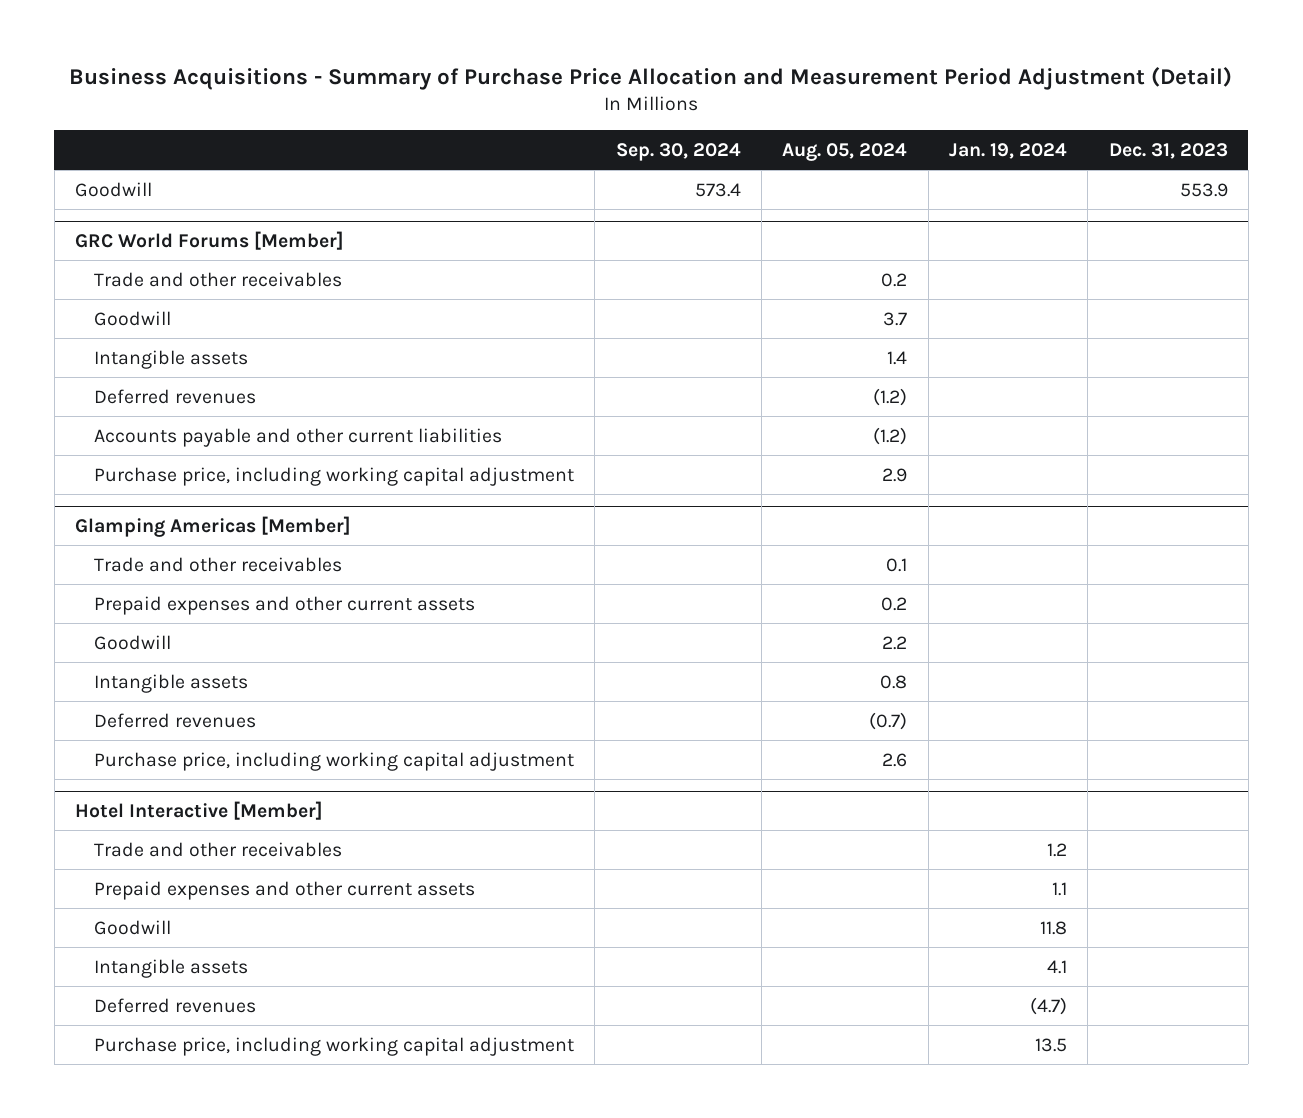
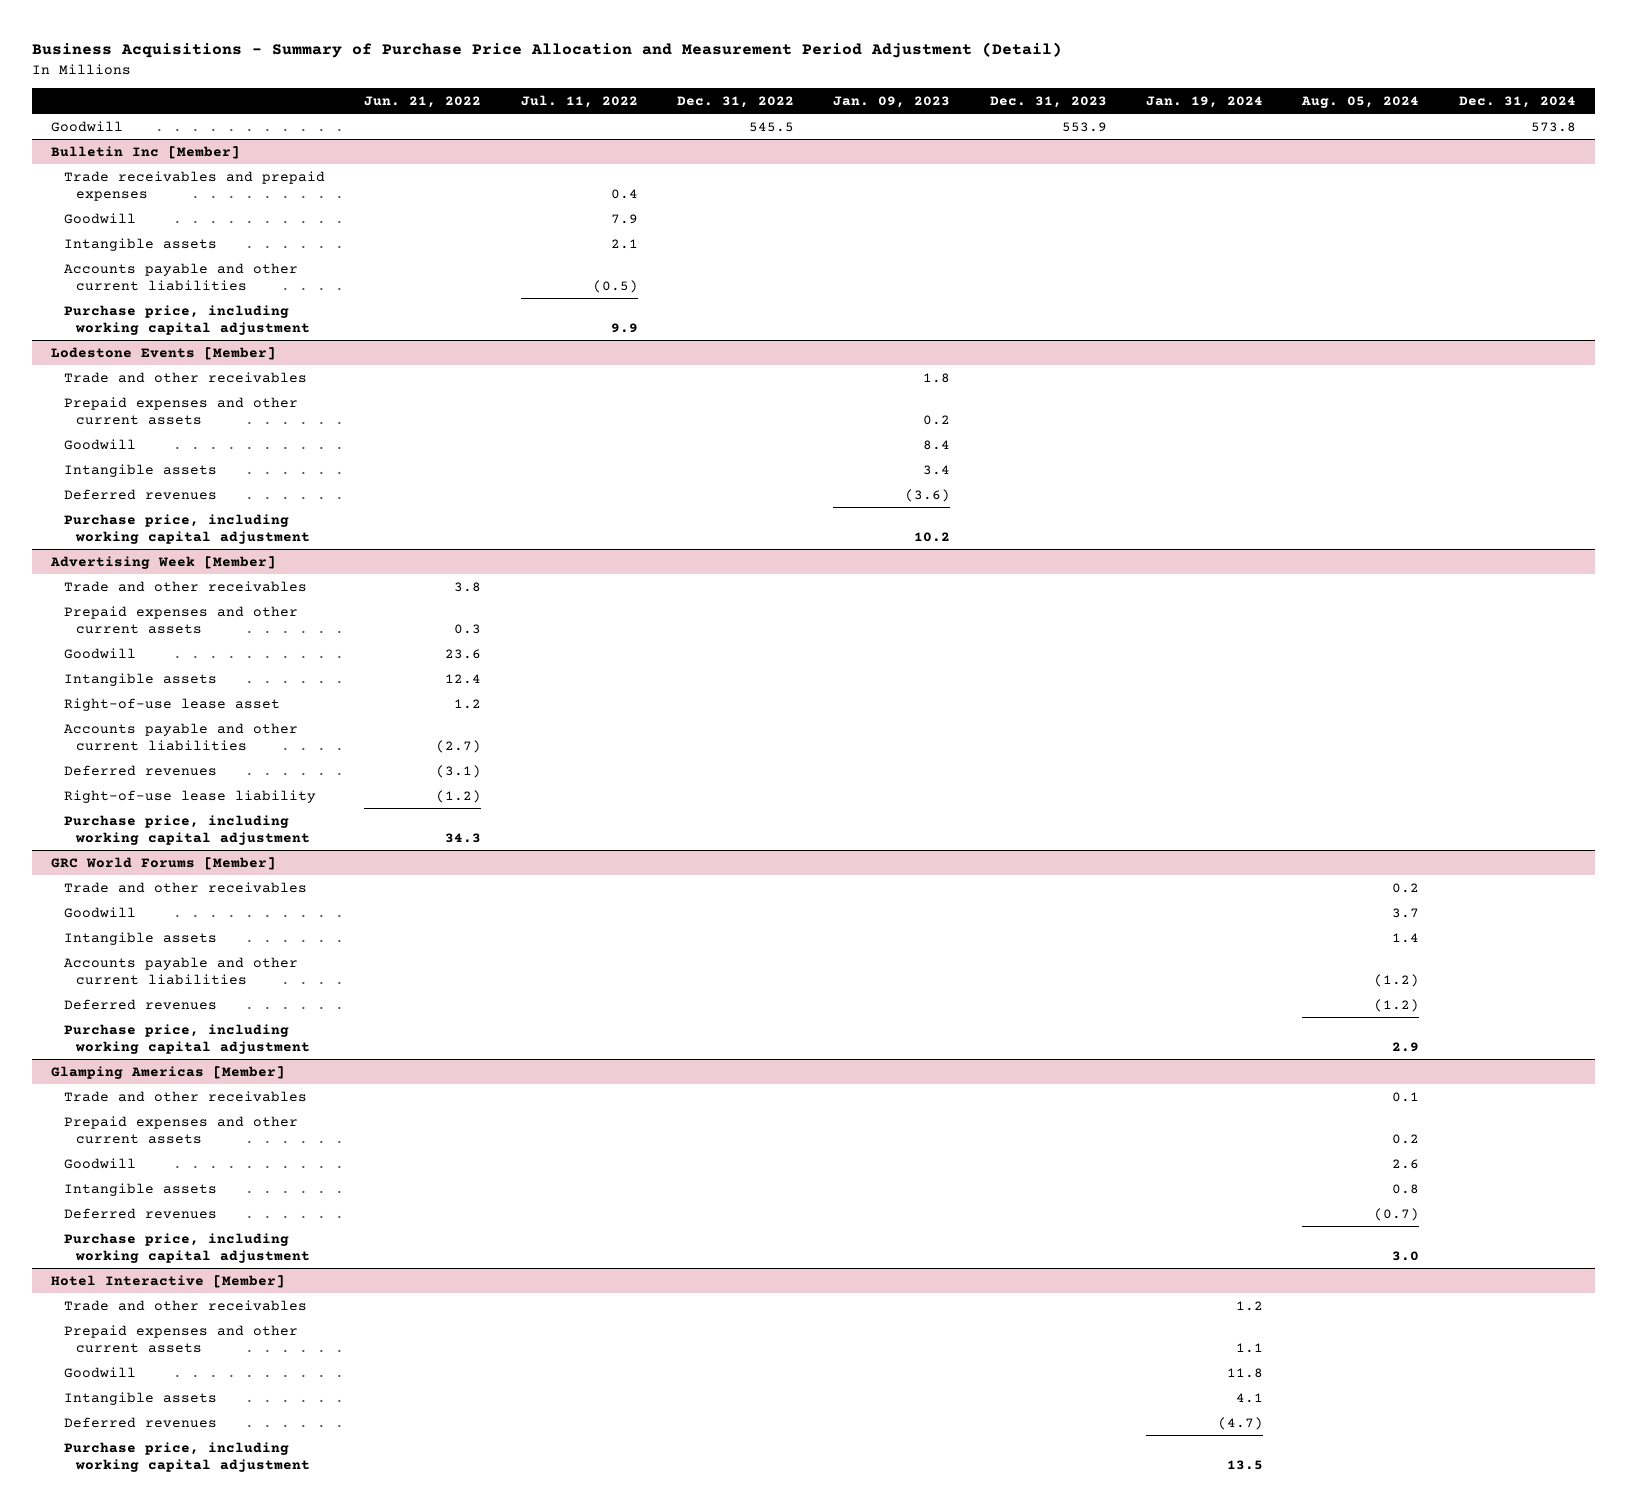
[615,142,741,161] Sep. 30, 2024 -> none
none -> [364,96,482,109] Jun. 21, 2022
none -> [520,95,638,109] Jul. 11, 2022
none -> [676,96,794,109] Dec. 31, 2022
none -> [833,96,951,109] Jan. 09, 2023
none -> [1458,96,1576,109] Dec. 31, 2024
none -> [51,145,241,159] Bulletin Inc [Member]
none -> [63,170,325,201] Trade receivables and prepaid expenses
none -> [63,212,136,224] Goodwill
none -> [63,237,217,251] Intangible assets
none -> [63,262,298,291] Accounts payable and other current liabilities
none -> [63,304,311,335] Purchase price, including working capital adjustment
none -> [51,346,277,360] Lodestone Events [Member]
none -> [63,371,307,383] Trade and other receivables
none -> [63,396,298,425] Prepaid expenses and other current assets
none -> [63,438,136,450] Goodwill
none -> [63,463,217,477] Intangible assets
none -> [63,488,217,500] Deferred revenues
none -> [63,513,311,544] Purchase price, including working capital adjustment
none -> [50,555,277,569] Advertising Week [Member]
none -> [63,580,307,592] Trade and other receivables
none -> [63,605,298,634] Prepaid expenses and other current assets
none -> [63,647,136,659] Goodwill
none -> [63,672,217,686] Intangible assets
none -> [63,697,280,711] Right-of-use lease asset
none -> [63,722,298,751] Accounts payable and other current liabilities
none -> [63,764,217,776] Deferred revenues
none -> [63,789,316,803] Right-of-use lease liability
none -> [63,814,311,845] Purchase price, including working capital adjustment
[93,388,256,404] Deferred revenues -> [63,998,217,1010] Deferred revenues
[882,635,908,650] 2.2 -> [1392,1158,1420,1169] 2.6
[882,752,908,767] 2.6 -> [1392,1250,1420,1261] 3.0

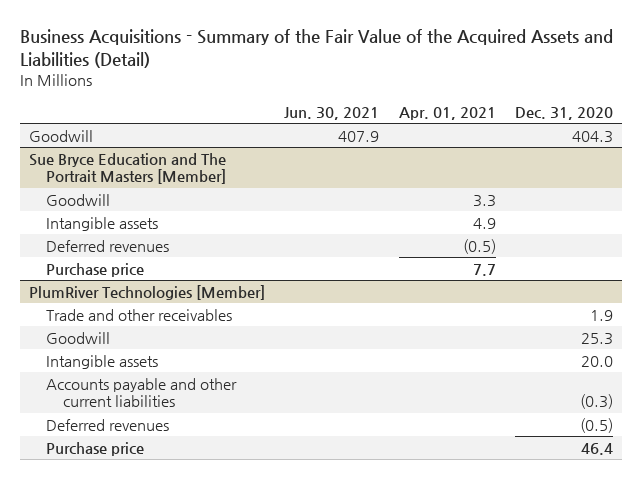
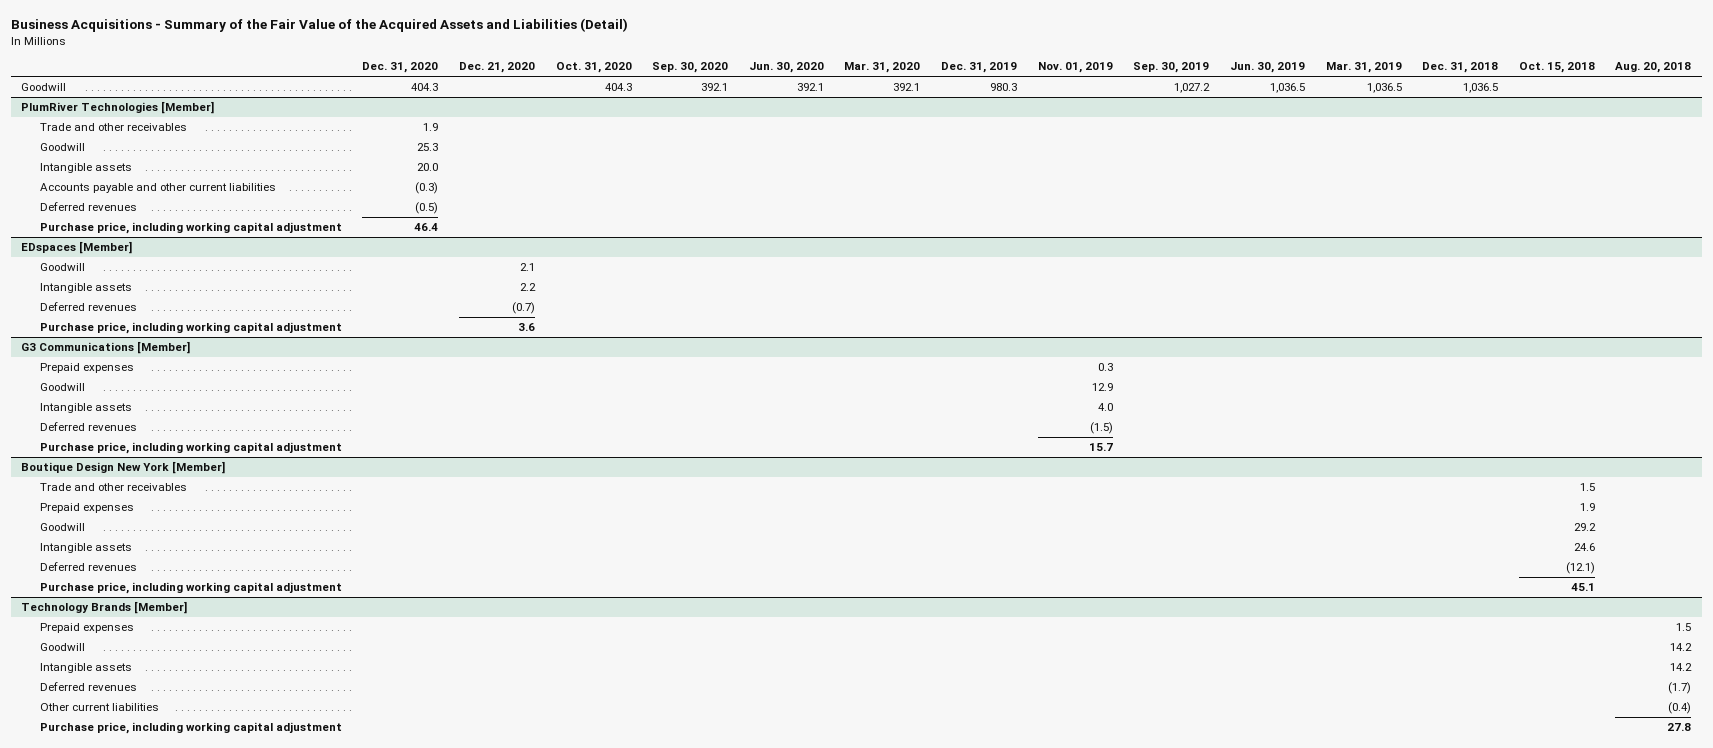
[284,106,380,120] Jun. 30, 2021 -> none
[398,106,496,120] Apr. 01, 2021 -> none
none -> [458,62,535,74] Dec. 21, 2020
none -> [555,62,632,74] Oct. 31, 2020
none -> [652,62,729,74] Sep. 30, 2020
none -> [748,62,824,74] Jun. 30, 2020
none -> [844,62,921,74] Mar. 31, 2020
none -> [941,62,1018,74] Dec. 31, 2019
none -> [1037,62,1113,74] Nov. 01, 2019
none -> [1133,62,1210,74] Sep. 30, 2019
none -> [1229,62,1305,74] Jun. 30, 2019
none -> [1325,62,1402,74] Mar. 31, 2019
none -> [1422,62,1499,74] Dec. 31, 2018
none -> [1518,62,1595,74] Oct. 15, 2018
none -> [1615,62,1692,74] Aug. 20, 2018
[29,152,227,185] Sue Bryce Education and The Portrait Masters [Member] -> none
[46,193,111,206] Goodwill -> none
[46,216,159,231] Intangible assets -> none
[46,239,170,252] Deferred revenues -> none
[46,262,145,277] Purchase price -> none
[46,441,145,456] Purchase price -> [39,222,342,235] Purchase price, including working capital adjustment
none -> [21,241,133,255] EDspaces [Member]
none -> [39,263,85,272] Goodwill
none -> [39,283,132,294] Intangible assets
none -> [39,302,137,312] Deferred revenues
none -> [39,322,342,335] Purchase price, including working capital adjustment
none -> [21,341,191,355] G3 Communications [Member]
none -> [39,363,134,374] Prepaid expenses
none -> [39,383,85,392] Goodwill
none -> [39,403,132,414] Intangible assets
none -> [39,422,137,432] Deferred revenues
none -> [39,442,342,455] Purchase price, including working capital adjustment
none -> [21,461,226,475] Boutique Design New York [Member]
none -> [39,483,187,492] Trade and other receivables
none -> [39,503,134,514] Prepaid expenses
none -> [39,523,85,532] Goodwill
none -> [39,543,132,554] Intangible assets
none -> [39,562,137,572] Deferred revenues
none -> [39,582,342,595] Purchase price, including working capital adjustment
none -> [21,601,188,615] Technology Brands [Member]
none -> [39,623,134,634] Prepaid expenses
none -> [39,643,85,652] Goodwill
none -> [39,663,132,674] Intangible assets
none -> [39,682,137,692] Deferred revenues
none -> [39,703,159,712] Other current liabilities
none -> [39,722,342,735] Purchase price, including working capital adjustment

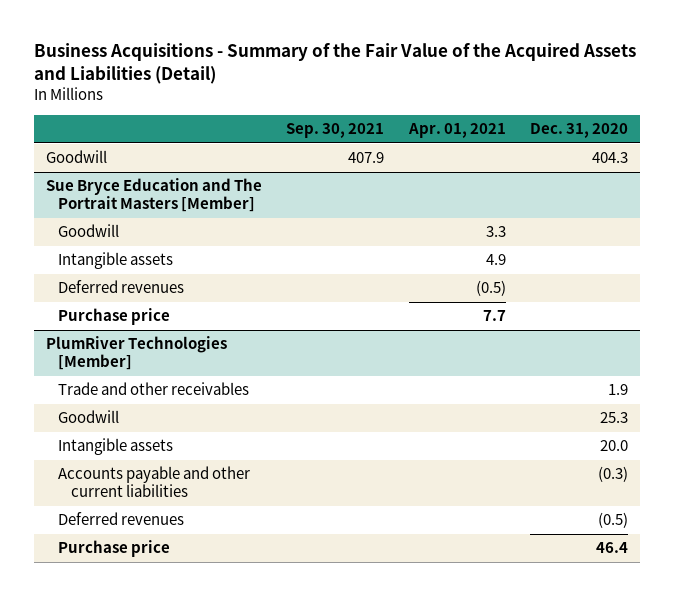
[458,62,535,74] Dec. 21, 2020 -> none
[555,62,632,74] Oct. 31, 2020 -> none
[652,62,729,74] Sep. 30, 2020 -> none
[748,62,824,74] Jun. 30, 2020 -> none
[844,62,921,74] Mar. 31, 2020 -> none
[941,62,1018,74] Dec. 31, 2019 -> none
[1037,62,1113,74] Nov. 01, 2019 -> none
[1133,62,1210,74] Sep. 30, 2019 -> none
[1229,62,1305,74] Jun. 30, 2019 -> none
[1325,62,1402,74] Mar. 31, 2019 -> none
[1422,62,1499,74] Dec. 31, 2018 -> none
[1518,62,1595,74] Oct. 15, 2018 -> none
[1615,62,1692,74] Aug. 20, 2018 -> none
none -> [286,123,385,139] Sep. 30, 2021
none -> [407,123,506,139] Apr. 01, 2021
none -> [45,178,262,213] Sue Bryce Education and The Portrait Masters [Member]
none -> [58,224,120,238] Goodwill
none -> [58,252,174,270] Intangible assets
none -> [58,280,185,294] Deferred revenues
none -> [58,308,171,326] Purchase price
[21,241,133,255] EDspaces [Member] -> none
[39,263,85,272] Goodwill -> none
[39,283,132,294] Intangible assets -> none
[39,302,137,312] Deferred revenues -> none
[39,322,342,335] Purchase price, including working capital adjustment -> none
[21,341,191,355] G3 Communications [Member] -> none
[39,363,134,374] Prepaid expenses -> none
[39,383,85,392] Goodwill -> none
[39,403,132,414] Intangible assets -> none
[39,422,137,432] Deferred revenues -> none
[39,442,342,455] Purchase price, including working capital adjustment -> none
[21,461,226,475] Boutique Design New York [Member] -> none
[39,483,187,492] Trade and other receivables -> none
[39,503,134,514] Prepaid expenses -> none
[39,523,85,532] Goodwill -> none
[39,543,132,554] Intangible assets -> none
[39,562,137,572] Deferred revenues -> none
[39,582,342,595] Purchase price, including working capital adjustment -> none
[21,601,188,615] Technology Brands [Member] -> none
[39,623,134,634] Prepaid expenses -> none
[39,643,85,652] Goodwill -> none
[39,663,132,674] Intangible assets -> none
[39,682,137,692] Deferred revenues -> none
[39,703,159,712] Other current liabilities -> none
[39,722,342,735] Purchase price, including working capital adjustment -> none
[39,222,342,235] Purchase price, including working capital adjustment -> [58,540,171,558] Purchase price

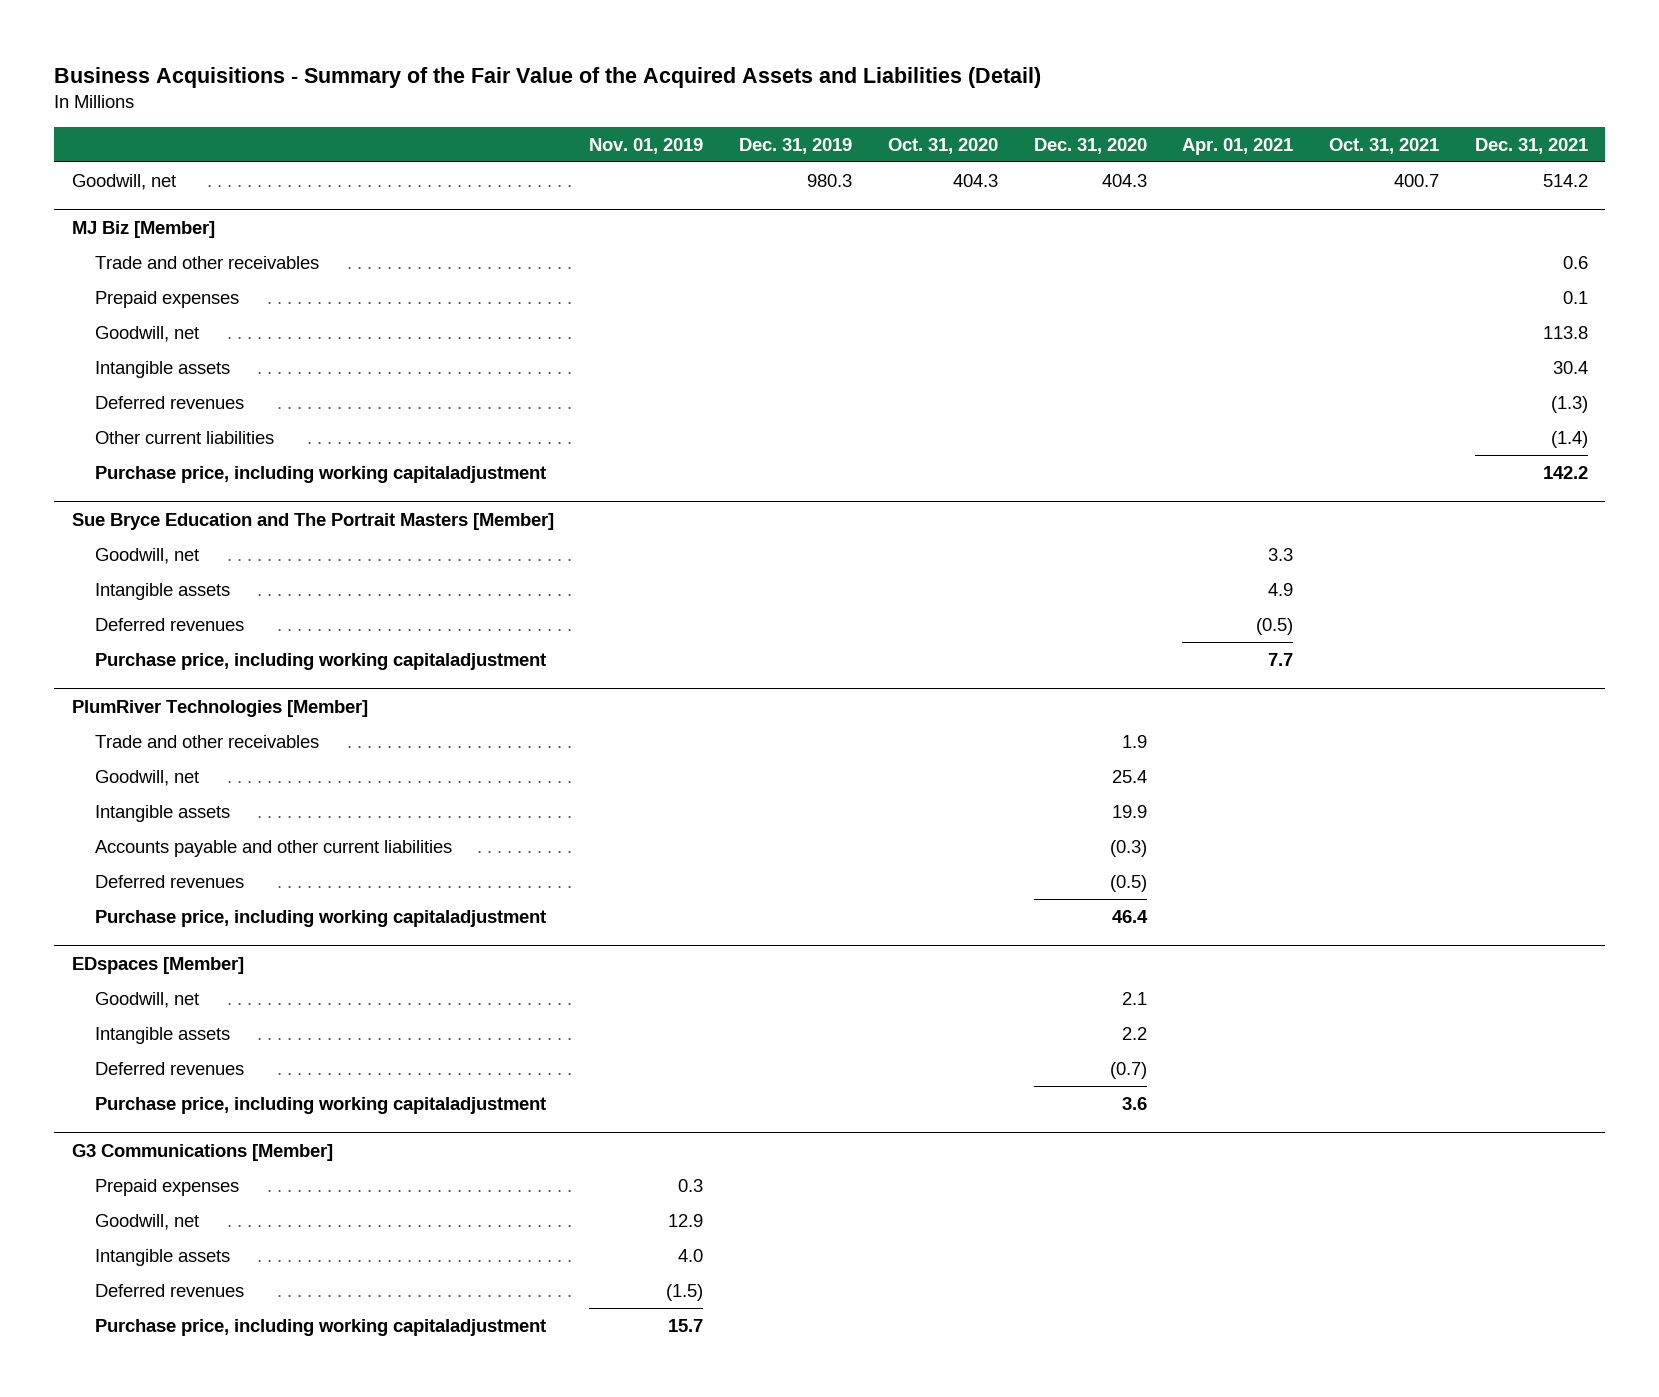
[286,123,385,139] Sep. 30, 2021 -> none
none -> [589,137,704,154] Nov. 01, 2019
none -> [739,137,853,154] Dec. 31, 2019
none -> [887,137,998,154] Oct. 31, 2020
none -> [1328,137,1439,154] Oct. 31, 2021
none -> [1474,137,1588,154] Dec. 31, 2021
[45,150,107,164] Goodwill -> [71,174,176,191] Goodwill, net
none -> [71,220,215,238] MJ Biz [Member]
none -> [95,256,320,270] Trade and other receivables
none -> [95,291,240,309] Prepaid expenses
none -> [95,326,200,343] Goodwill, net
none -> [95,361,231,379] Intangible assets
none -> [95,396,245,410] Deferred revenues
none -> [95,431,275,445] Other current liabilities
none -> [95,466,547,484] Purchase price, including working capitaladjustment
[58,224,120,238] Goodwill -> [95,548,200,565] Goodwill, net
[58,308,171,326] Purchase price -> [95,653,547,671] Purchase price, including working capitaladjustment
[58,410,120,424] Goodwill -> [95,770,200,787] Goodwill, net
[600,412,629,424] 25.3 -> [1111,770,1147,784] 25.4
[600,440,629,452] 20.0 -> [1111,805,1147,819] 19.9
[58,540,171,558] Purchase price -> [95,910,547,928] Purchase price, including working capitaladjustment
none -> [71,956,244,974] EDspaces [Member]
none -> [95,992,200,1009] Goodwill, net
none -> [95,1027,231,1045] Intangible assets
none -> [95,1062,245,1076] Deferred revenues
none -> [95,1097,547,1115] Purchase price, including working capitaladjustment
none -> [71,1143,333,1161] G3 Communications [Member]
none -> [95,1179,240,1197] Prepaid expenses
none -> [95,1214,200,1231] Goodwill, net
none -> [95,1249,231,1267] Intangible assets
none -> [95,1284,245,1298] Deferred revenues
none -> [95,1319,547,1337] Purchase price, including working capitaladjustment

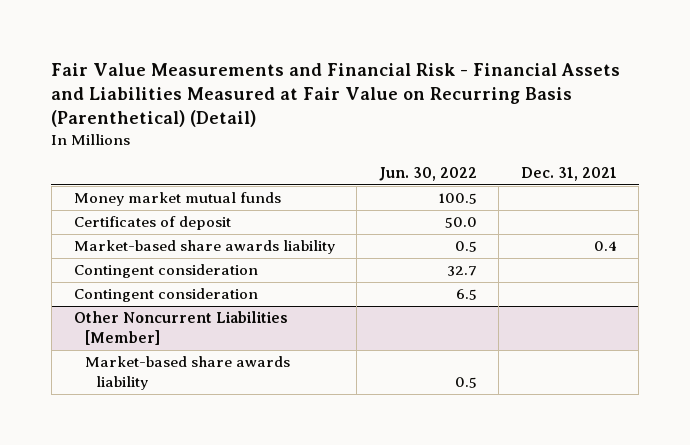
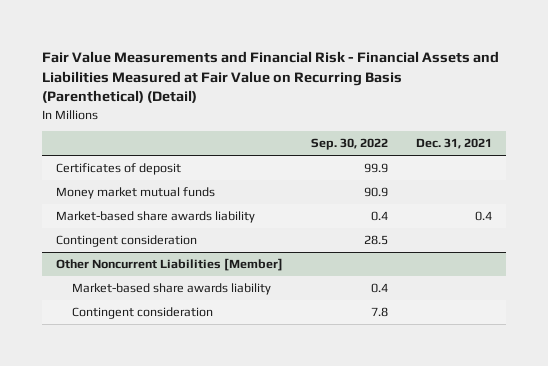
[378,166,477,181] Jun. 30, 2022 -> none
none -> [311,138,389,151] Sep. 30, 2022
[73,192,281,207] Money market mutual funds -> [56,187,216,200] Money market mutual funds
[73,288,258,303] Contingent consideration -> none
none -> [71,307,213,320] Contingent consideration

